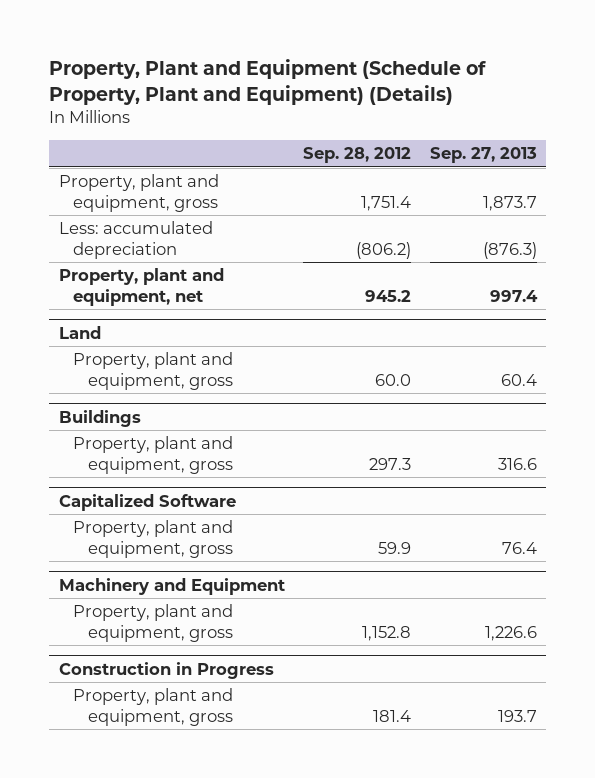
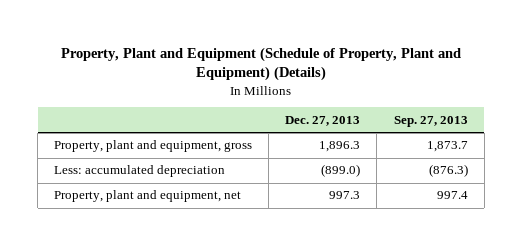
[303,147,412,164] Sep. 28, 2012 -> none
none -> [285,115,361,126] Dec. 27, 2013
[58,325,101,339] Land -> none
[73,352,234,390] Property, plant and equipment, gross -> none
[58,409,141,427] Buildings -> none
[73,436,234,474] Property, plant and equipment, gross -> none
[58,493,236,511] Capitalized Software -> none
[73,520,234,558] Property, plant and equipment, gross -> none
[58,577,285,595] Machinery and Equipment -> none
[73,604,234,642] Property, plant and equipment, gross -> none
[58,661,274,679] Construction in Progress -> none
[73,688,234,726] Property, plant and equipment, gross -> none

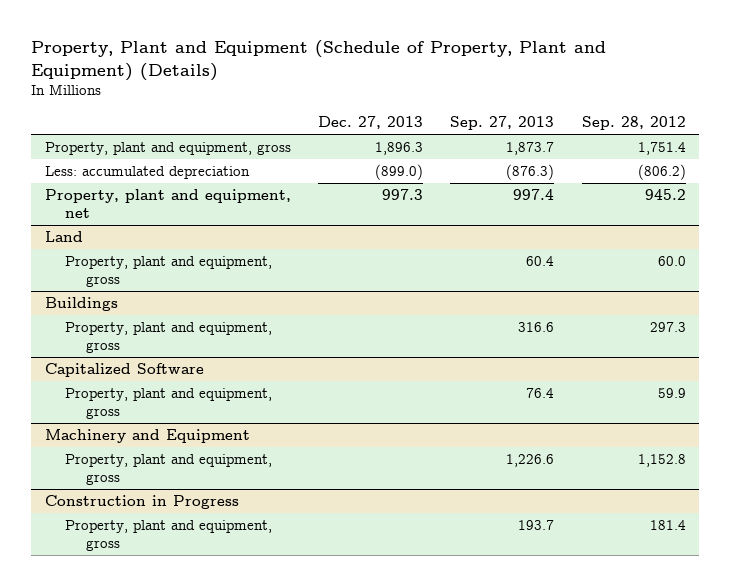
none -> [581,115,686,130] Sep. 28, 2012
none -> [44,231,83,243] Land
none -> [65,256,273,287] Property, plant and equipment, gross
none -> [44,297,118,312] Buildings
none -> [65,322,273,353] Property, plant and equipment, gross
none -> [44,363,204,378] Capitalized Software
none -> [65,388,273,419] Property, plant and equipment, gross
none -> [44,429,250,444] Machinery and Equipment
none -> [65,454,273,485] Property, plant and equipment, gross
none -> [44,495,239,510] Construction in Progress
none -> [65,520,273,551] Property, plant and equipment, gross

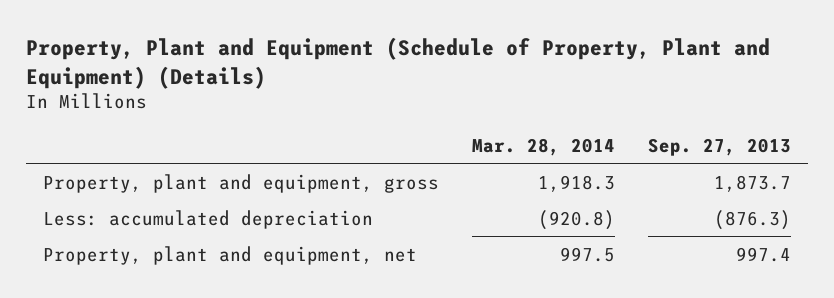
[318,115,424,129] Dec. 27, 2013 -> none
[581,115,686,130] Sep. 28, 2012 -> none
none -> [472,137,616,156] Mar. 28, 2014
[44,231,83,243] Land -> none
[65,256,273,287] Property, plant and equipment, gross -> none
[44,297,118,312] Buildings -> none
[65,322,273,353] Property, plant and equipment, gross -> none
[44,363,204,378] Capitalized Software -> none
[65,388,273,419] Property, plant and equipment, gross -> none
[44,429,250,444] Machinery and Equipment -> none
[65,454,273,485] Property, plant and equipment, gross -> none
[44,495,239,510] Construction in Progress -> none
[65,520,273,551] Property, plant and equipment, gross -> none

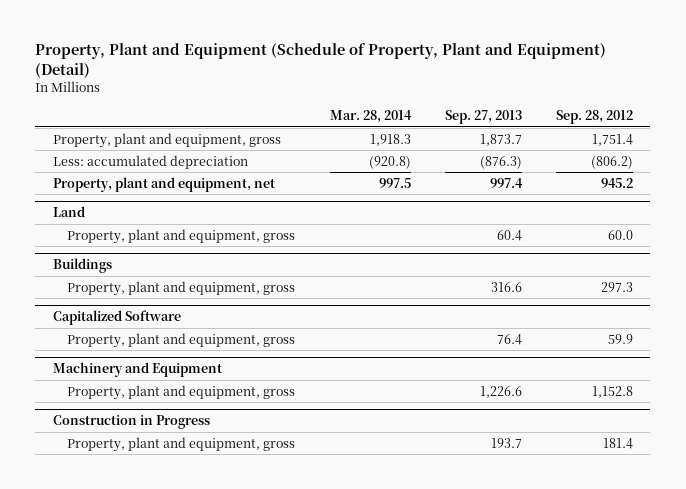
[26,36,771,89] Property, Plant and Equipment (Schedule of Property, Plant and Equipment) (Details) -> [35,43,607,78] Property, Plant and Equipment (Schedule of Property, Plant and Equipment) (Detail)
none -> [556,110,634,125] Sep. 28, 2012
none -> [52,206,85,218] Land
none -> [67,228,296,244] Property, plant and equipment, gross
none -> [52,258,112,274] Buildings
none -> [67,280,296,296] Property, plant and equipment, gross
none -> [52,310,181,326] Capitalized Software
none -> [67,332,296,348] Property, plant and equipment, gross
none -> [52,362,222,378] Machinery and Equipment
none -> [67,384,296,400] Property, plant and equipment, gross
none -> [52,415,210,430] Construction in Progress
none -> [67,436,296,452] Property, plant and equipment, gross

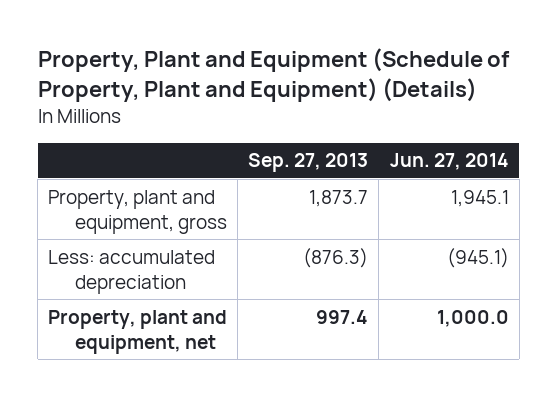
[35,43,607,78] Property, Plant and Equipment (Schedule of Property, Plant and Equipment) (Detail) -> [37,48,510,103] Property, Plant and Equipment (Schedule of Property, Plant and Equipment) (Details)
[329,110,412,124] Mar. 28, 2014 -> none
[556,110,634,125] Sep. 28, 2012 -> none
none -> [389,153,509,171] Jun. 27, 2014
[52,206,85,218] Land -> none
[67,228,296,244] Property, plant and equipment, gross -> none
[52,258,112,274] Buildings -> none
[67,280,296,296] Property, plant and equipment, gross -> none
[52,310,181,326] Capitalized Software -> none
[67,332,296,348] Property, plant and equipment, gross -> none
[52,362,222,378] Machinery and Equipment -> none
[67,384,296,400] Property, plant and equipment, gross -> none
[52,415,210,430] Construction in Progress -> none
[67,436,296,452] Property, plant and equipment, gross -> none

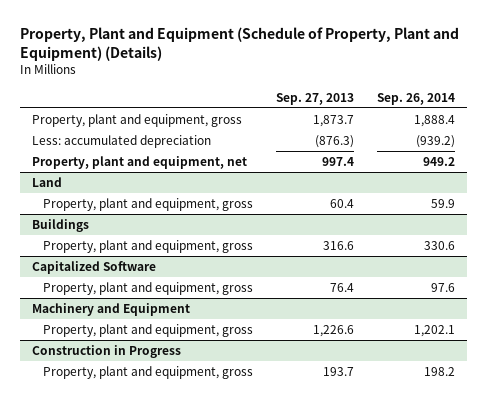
[389,153,509,171] Jun. 27, 2014 -> none
none -> [377,92,456,105] Sep. 26, 2014
none -> [32,177,63,188] Land
none -> [42,198,253,212] Property, plant and equipment, gross
none -> [32,219,90,233] Buildings
none -> [42,240,253,254] Property, plant and equipment, gross
none -> [32,261,157,275] Capitalized Software
none -> [42,282,253,296] Property, plant and equipment, gross
none -> [32,303,191,317] Machinery and Equipment
none -> [42,324,253,338] Property, plant and equipment, gross
none -> [32,345,182,359] Construction in Progress
none -> [42,366,253,380] Property, plant and equipment, gross

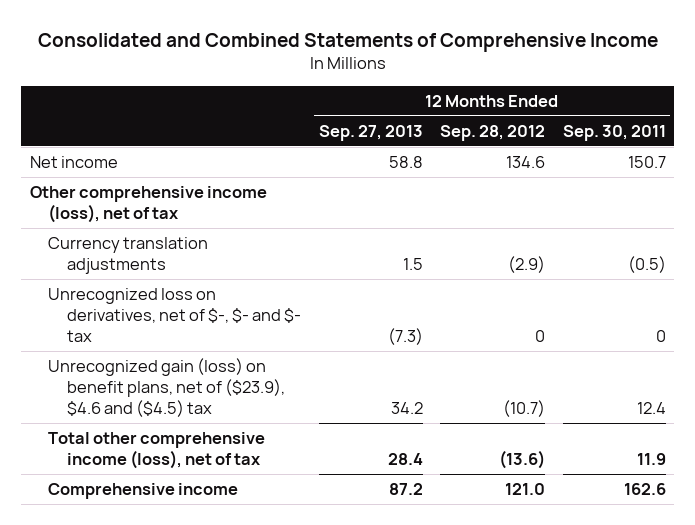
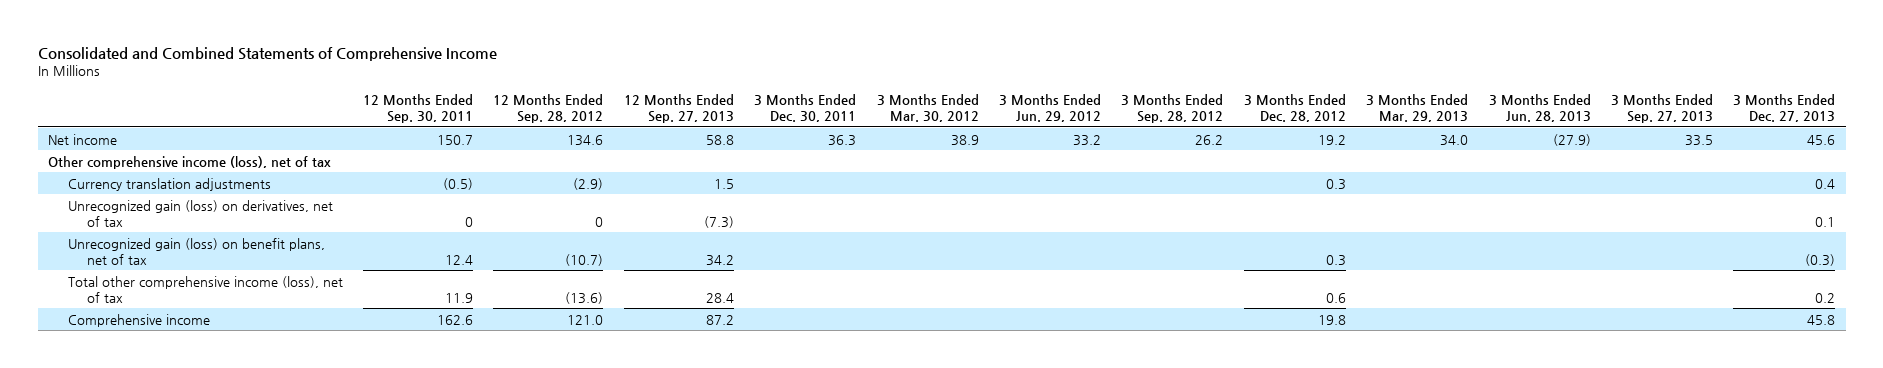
none -> [754,93,857,123] 3 Months Ended Dec. 30, 2011
none -> [876,93,979,123] 3 Months Ended Mar. 30, 2012
none -> [999,93,1102,123] 3 Months Ended Jun. 29, 2012
none -> [1121,93,1224,124] 3 Months Ended Sep. 28, 2012
none -> [1243,93,1346,123] 3 Months Ended Dec. 28, 2012
none -> [1366,93,1469,123] 3 Months Ended Mar. 29, 2013
none -> [1488,93,1591,123] 3 Months Ended Jun. 28, 2013
none -> [1611,93,1714,124] 3 Months Ended Sep. 27, 2013
none -> [1733,93,1836,123] 3 Months Ended Dec. 27, 2013
[48,288,302,343] Unrecognized loss on derivatives, net of $-, $- and $- tax -> [67,199,333,227] Unrecognized gain (loss) on derivatives, net of tax
[48,358,286,418] Unrecognized gain (loss) on benefit plans, net of ($23.9), $4.6 and ($4.5) tax -> [67,237,325,265] Unrecognized gain (loss) on benefit plans, net of tax

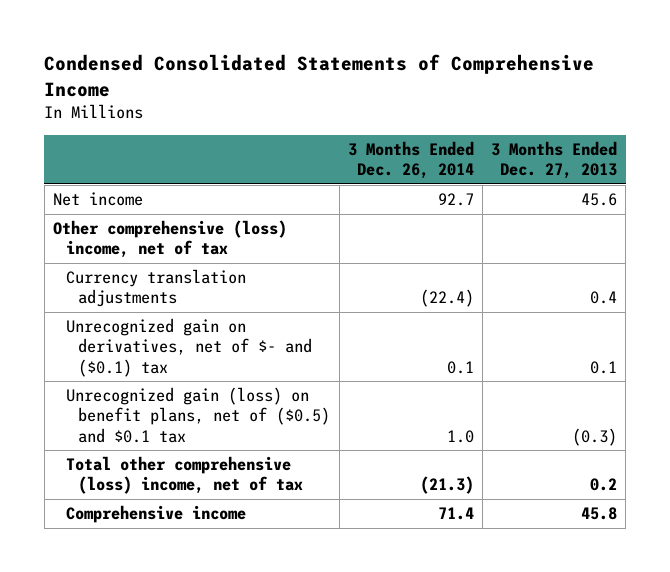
[37,46,497,61] Consolidated and Combined Statements of Comprehensive Income -> [44,53,595,97] Condensed Consolidated Statements of Comprehensive Income
[363,93,474,124] 12 Months Ended Sep. 30, 2011 -> none
[493,93,604,124] 12 Months Ended Sep. 28, 2012 -> none
[623,93,734,124] 12 Months Ended Sep. 27, 2013 -> none
[754,93,857,123] 3 Months Ended Dec. 30, 2011 -> none
[876,93,979,123] 3 Months Ended Mar. 30, 2012 -> none
[999,93,1102,123] 3 Months Ended Jun. 29, 2012 -> none
[1121,93,1224,124] 3 Months Ended Sep. 28, 2012 -> none
[1243,93,1346,123] 3 Months Ended Dec. 28, 2012 -> none
[1366,93,1469,123] 3 Months Ended Mar. 29, 2013 -> none
[1488,93,1591,123] 3 Months Ended Jun. 28, 2013 -> none
[1611,93,1714,124] 3 Months Ended Sep. 27, 2013 -> none
none -> [347,140,474,180] 3 Months Ended Dec. 26, 2014
[47,155,331,169] Other comprehensive income (loss), net of tax -> [52,220,287,259] Other comprehensive (loss) income, net of tax
[67,199,333,227] Unrecognized gain (loss) on derivatives, net of tax -> [65,318,313,377] Unrecognized gain on derivatives, net of $- and ($0.1) tax
[67,237,325,265] Unrecognized gain (loss) on benefit plans, net of tax -> [65,387,331,443] Unrecognized gain (loss) on benefit plans, net of ($0.5) and $0.1 tax
[67,275,343,303] Total other comprehensive income (loss), net of tax -> [65,456,304,495] Total other comprehensive (loss) income, net of tax

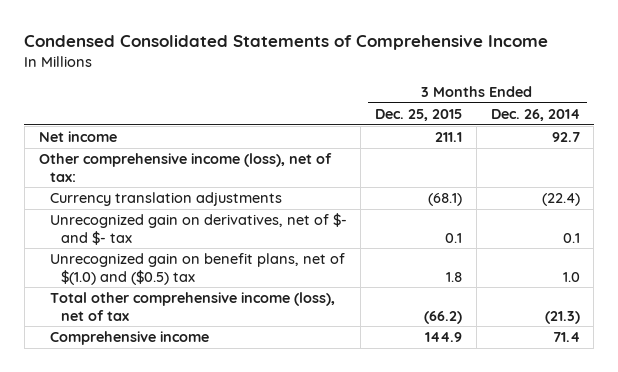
[491,140,618,180] 3 Months Ended Dec. 27, 2013 -> none
none -> [375,108,463,121] Dec. 25, 2015
[52,220,287,259] Other comprehensive (loss) income, net of tax -> [38,152,332,182] Other comprehensive income (loss), net of tax:
[65,318,313,377] Unrecognized gain on derivatives, net of $- and ($0.1) tax -> [49,212,347,245] Unrecognized gain on derivatives, net of $- and $- tax
[65,387,331,443] Unrecognized gain (loss) on benefit plans, net of ($0.5) and $0.1 tax -> [49,252,345,285] Unrecognized gain on benefit plans, net of $(1.0) and ($0.5) tax
[65,456,304,495] Total other comprehensive (loss) income, net of tax -> [49,291,335,321] Total other comprehensive income (loss), net of tax

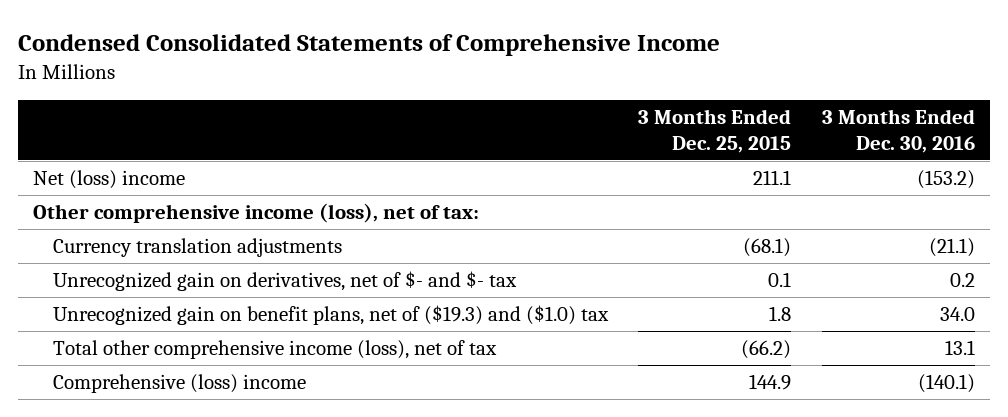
[490,108,580,121] Dec. 26, 2014 -> none
none -> [821,109,975,154] 3 Months Ended Dec. 30, 2016
[38,130,117,142] Net income -> [33,169,186,189] Net (loss) income
[49,252,345,285] Unrecognized gain on benefit plans, net of $(1.0) and ($0.5) tax -> [52,304,609,325] Unrecognized gain on benefit plans, net of ($19.3) and ($1.0) tax
[49,330,209,345] Comprehensive income -> [52,373,306,393] Comprehensive (loss) income

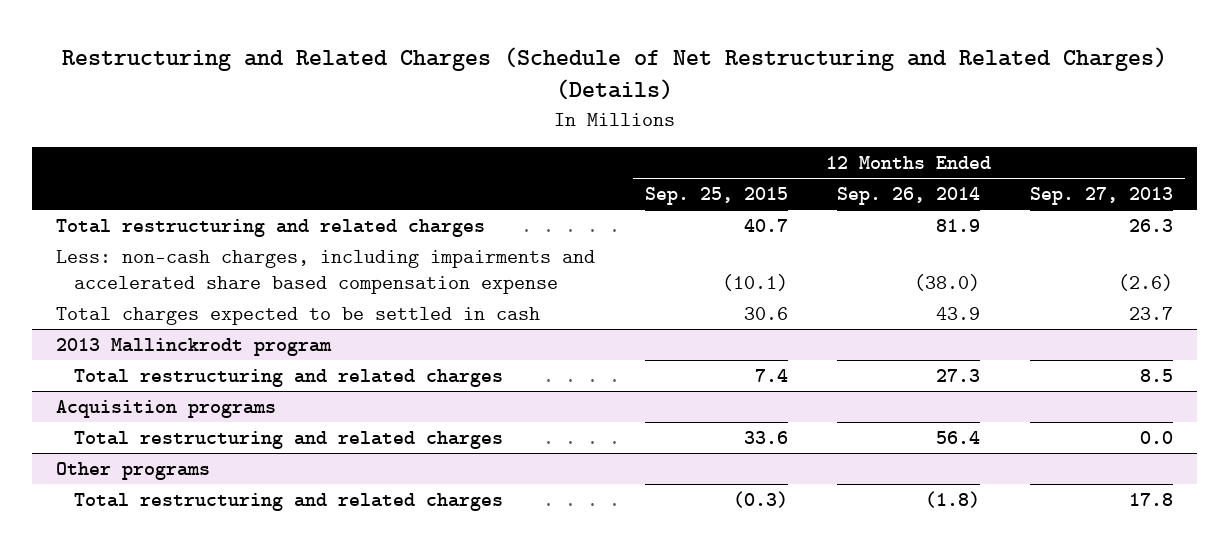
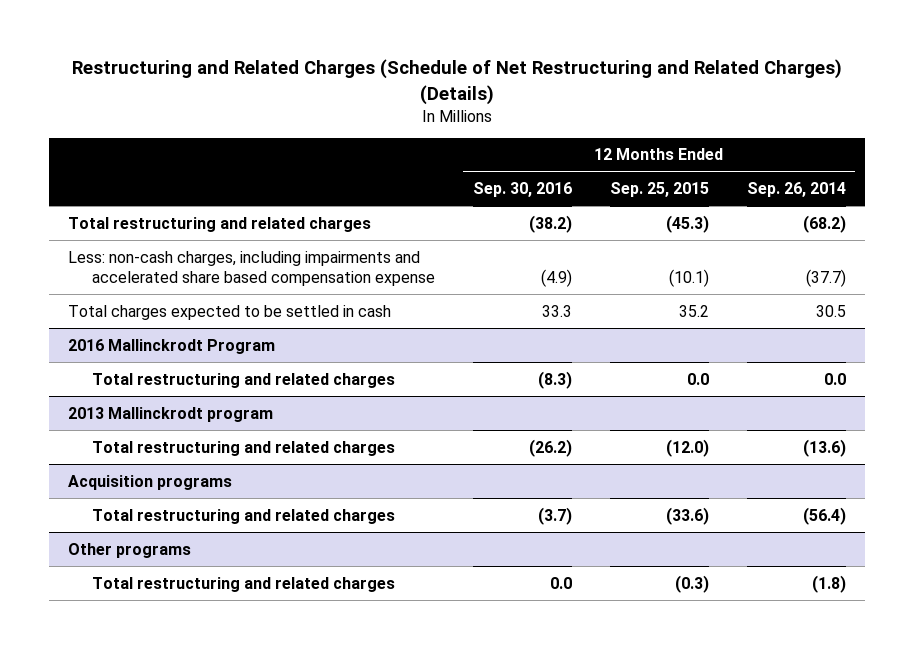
[1029,187,1173,206] Sep. 27, 2013 -> none
none -> [472,181,572,197] Sep. 30, 2016
[743,219,788,233] 40.7 -> [665,214,709,233] (45.3)
[936,219,981,233] 81.9 -> [802,214,846,233] (68.2)
[914,273,981,291] (38.0) -> [805,269,846,288] (37.7)
[743,307,788,321] 30.6 -> [678,304,709,317] 35.2
[936,307,981,321] 43.9 -> [815,304,846,317] 30.5
none -> [68,338,276,354] 2016 Mallinckrodt Program
none -> [91,372,395,388] Total restructuring and related charges
[754,369,788,383] 7.4 -> [665,438,709,457] (12.0)
[936,369,981,383] 27.3 -> [802,438,846,457] (13.6)
[743,431,788,445] 33.6 -> [665,506,709,525] (33.6)
[936,431,981,445] 56.4 -> [802,506,846,525] (56.4)

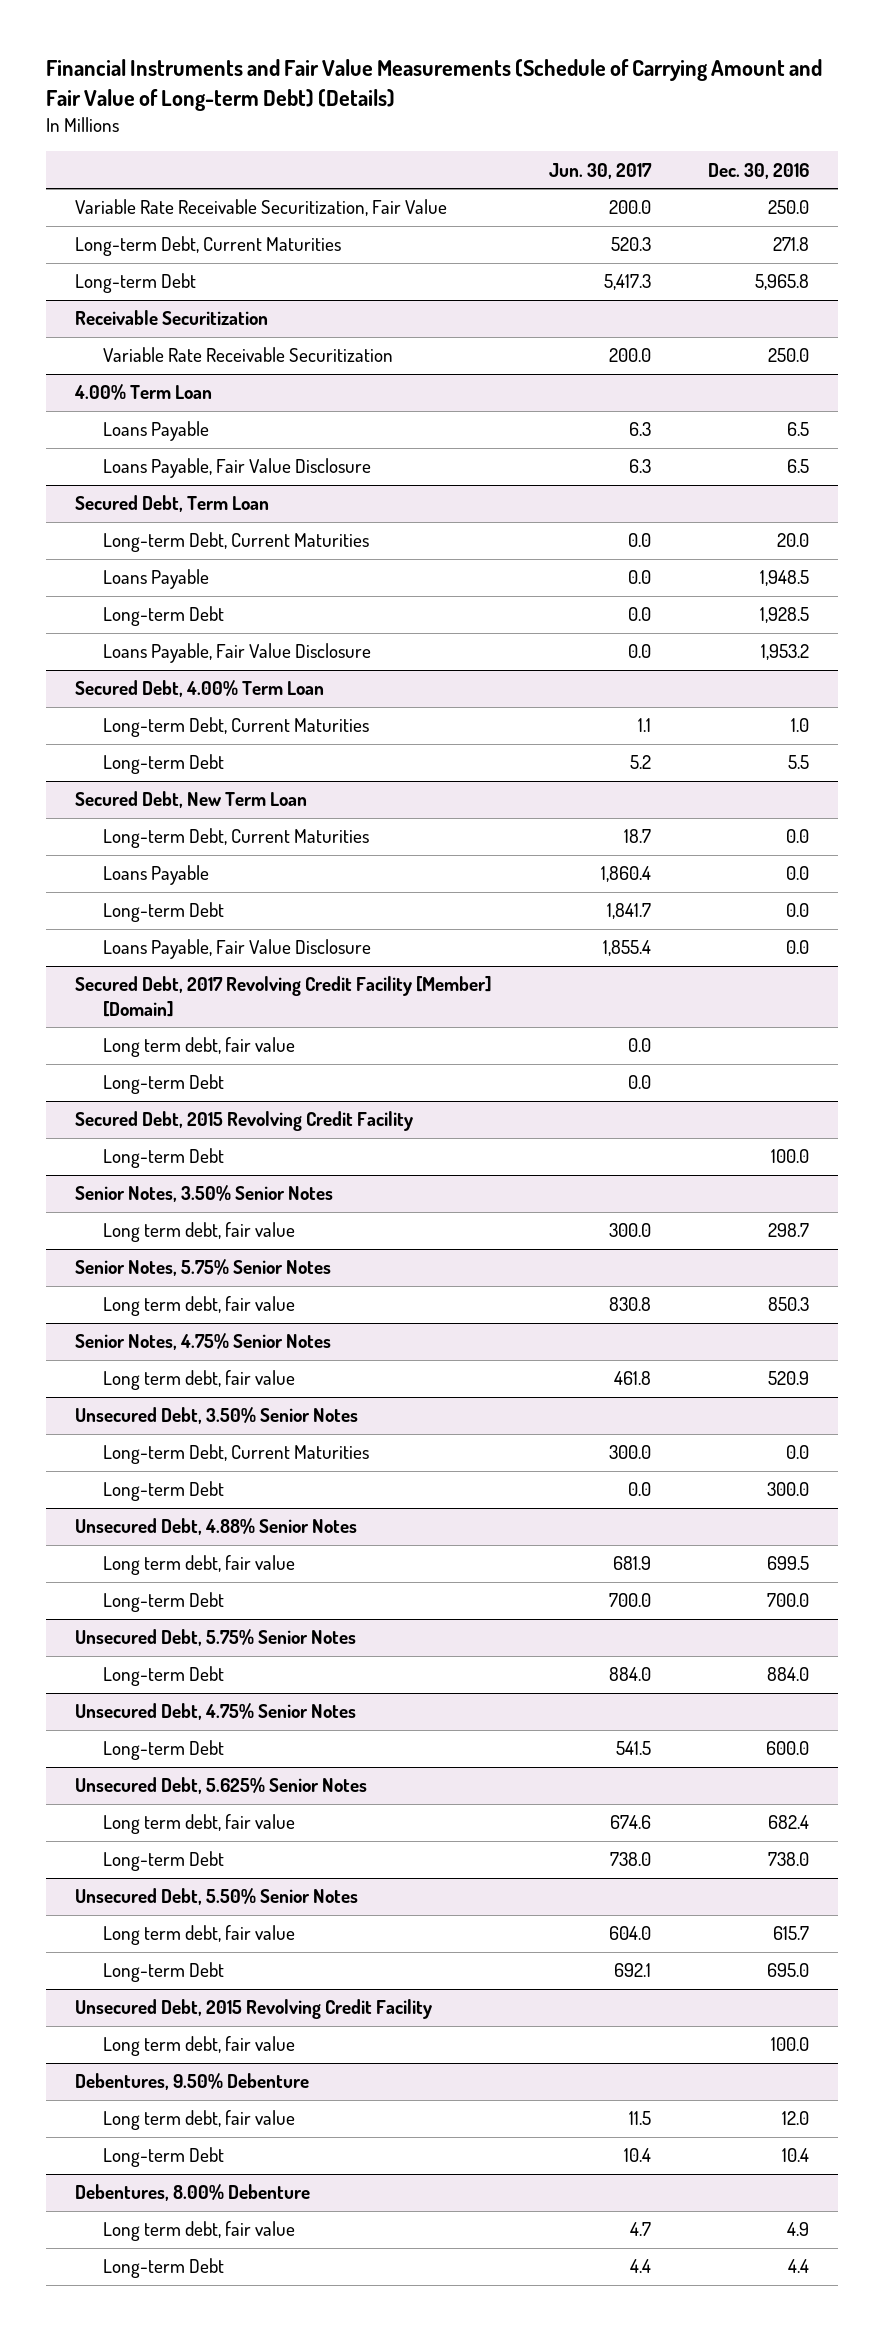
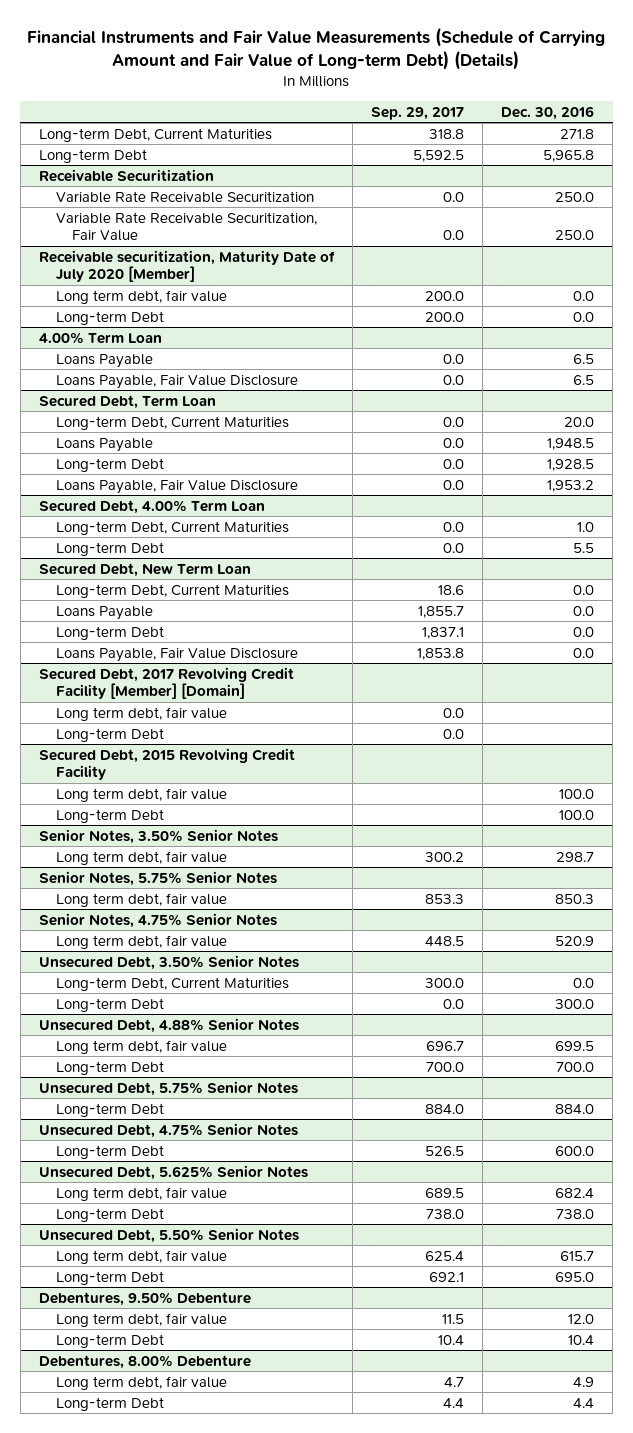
[549,162,653,179] Jun. 30, 2017 -> none
none -> [370,106,464,120] Sep. 29, 2017
[75,199,448,217] Variable Rate Receivable Securitization, Fair Value -> none
none -> [55,211,317,241] Variable Rate Receivable Securitization, Fair Value
none -> [38,249,335,282] Receivable securitization, Maturity Date of July 2020 [Member]
none -> [55,289,227,304] Long term debt, fair value
none -> [55,310,164,325] Long-term Debt
none -> [55,787,227,802] Long term debt, fair value
[75,1999,433,2020] Unsecured Debt, 2015 Revolving Credit Facility -> none
[102,2036,295,2057] Long term debt, fair value -> none

